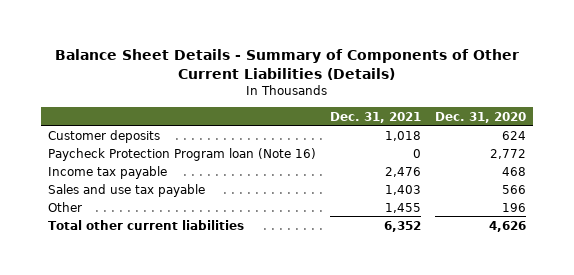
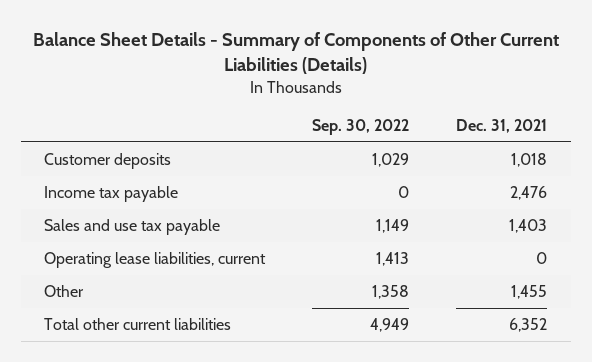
[434,111,526,123] Dec. 31, 2020 -> none
none -> [312,119,410,136] Sep. 30, 2022
[48,147,317,161] Paycheck Protection Program loan (Note 16) -> none
none -> [44,252,267,269] Operating lease liabilities, current

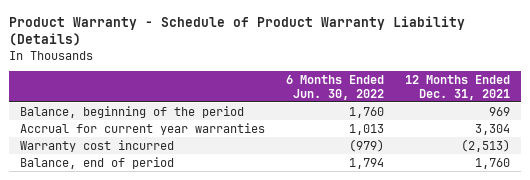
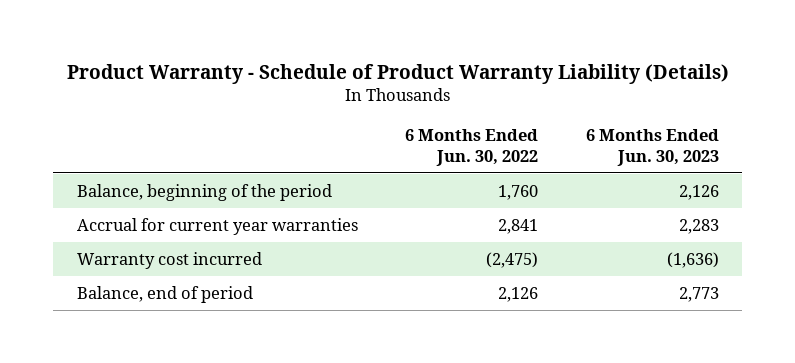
[405,74,511,100] 12 Months Ended Dec. 31, 2021 -> none
none -> [585,128,719,166] 6 Months Ended Jun. 30, 2023
[349,123,385,135] 1,013 -> [498,218,539,234] 2,841
[349,138,385,152] (979) -> [486,251,539,268] (2,475)
[349,157,385,169] 1,794 -> [498,286,539,302] 2,126

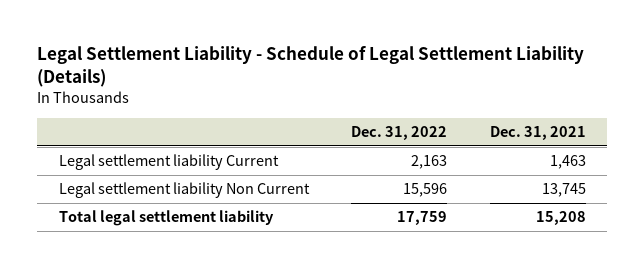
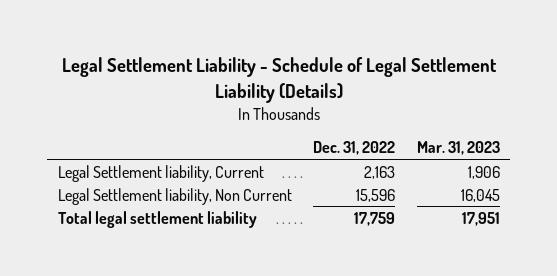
[489,126,586,141] Dec. 31, 2021 -> none
none -> [416,141,500,156] Mar. 31, 2023
[58,154,279,171] Legal settlement liability Current -> [57,164,264,182] Legal Settlement liability, Current
[58,182,310,199] Legal settlement liability Non Current -> [57,187,292,205] Legal Settlement liability, Non Current

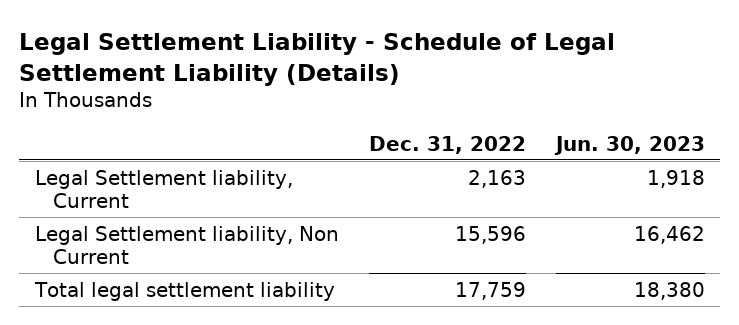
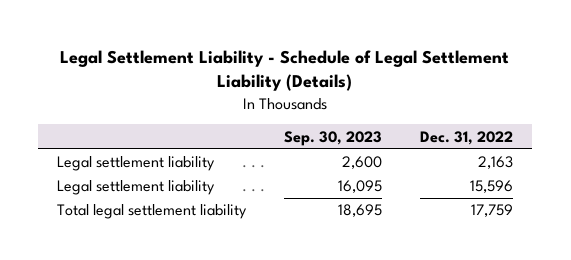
[553,135,705,155] Jun. 30, 2023 -> none
none -> [284,130,383,146] Sep. 30, 2023
[34,169,293,208] Legal Settlement liability, Current -> [57,156,216,172] Legal settlement liability
[34,225,339,264] Legal Settlement liability, Non Current -> [57,180,216,196] Legal settlement liability

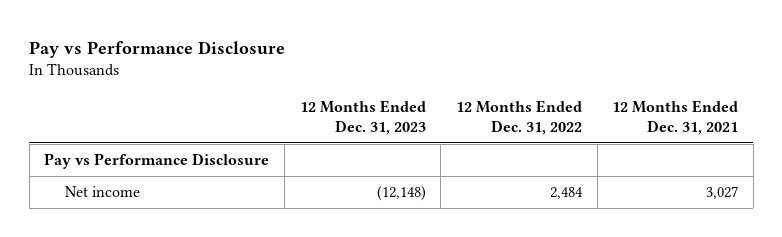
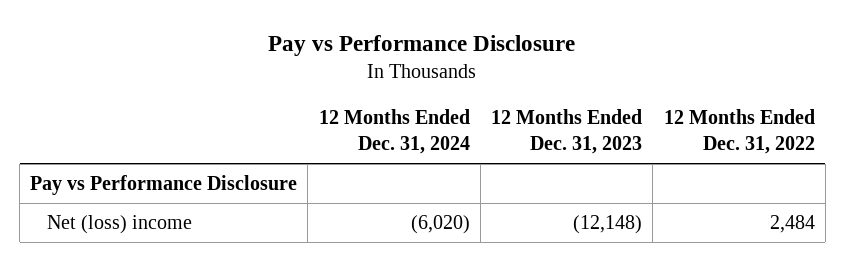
[612,99,739,136] 12 Months Ended Dec. 31, 2021 -> none
none -> [318,109,470,154] 12 Months Ended Dec. 31, 2024
[64,186,140,198] Net income -> [46,215,192,235] Net (loss) income

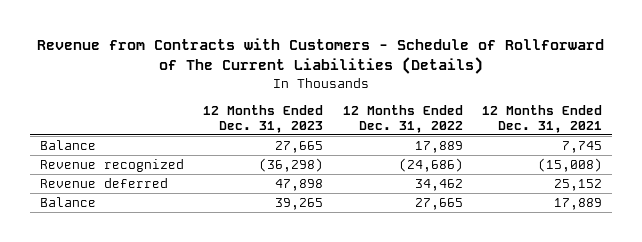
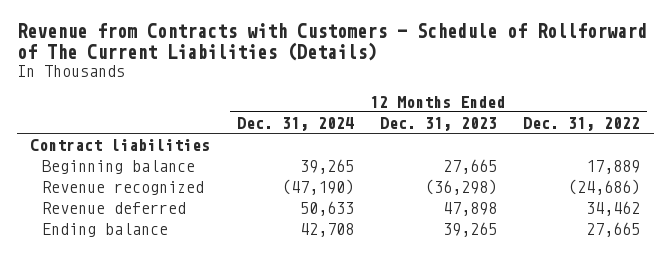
[482,104,603,133] 12 Months Ended Dec. 31, 2021 -> none
none -> [236,116,354,131] Dec. 31, 2024
none -> [30,138,211,151] Contract liabilities
[39,140,96,151] Balance -> [41,159,195,174] Beginning balance
[39,197,96,208] Balance -> [41,222,168,237] Ending balance

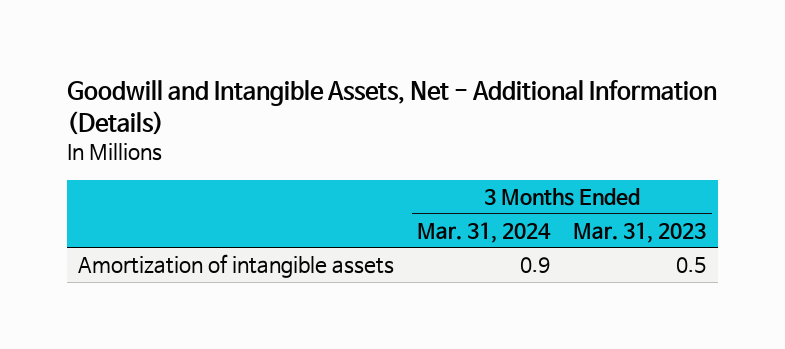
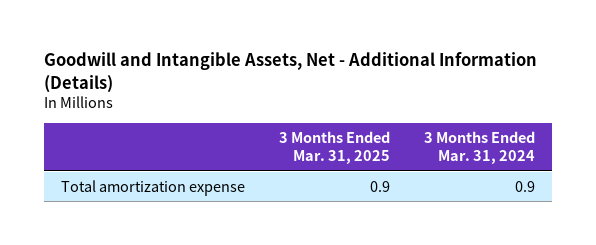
[573,221,707,243] Mar. 31, 2023 -> none
none -> [279,130,391,165] 3 Months Ended Mar. 31, 2025
[78,254,395,279] Amortization of intangible assets -> [60,179,245,196] Total amortization expense

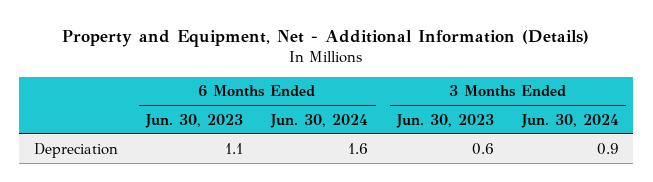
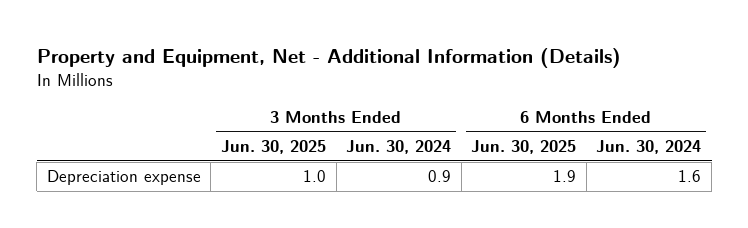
[144,113,243,128] Jun. 30, 2023 -> none
[395,113,494,128] Jun. 30, 2023 -> none
none -> [221,140,327,155] Jun. 30, 2025
none -> [471,140,577,155] Jun. 30, 2025
[33,143,118,159] Depreciation -> [46,170,201,186] Depreciation expense

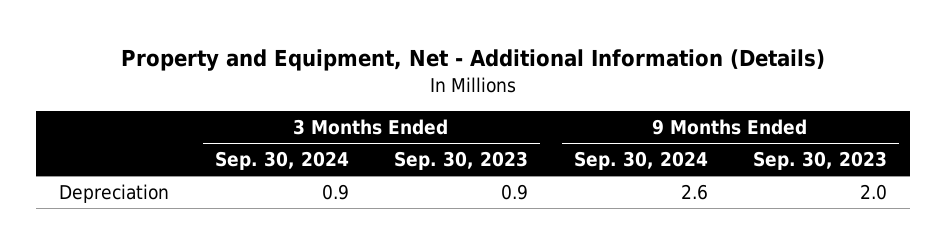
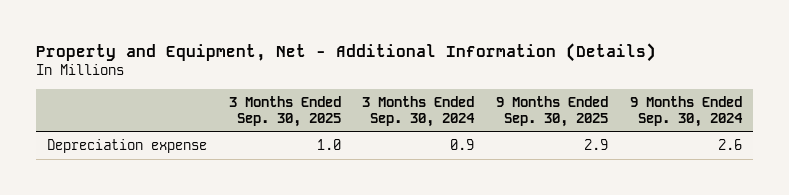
[394,151,529,171] Sep. 30, 2023 -> none
[753,151,888,171] Sep. 30, 2023 -> none
none -> [228,95,341,127] 3 Months Ended Sep. 30, 2025
none -> [496,95,609,127] 9 Months Ended Sep. 30, 2025
[58,184,169,204] Depreciation -> [46,139,207,154] Depreciation expense

